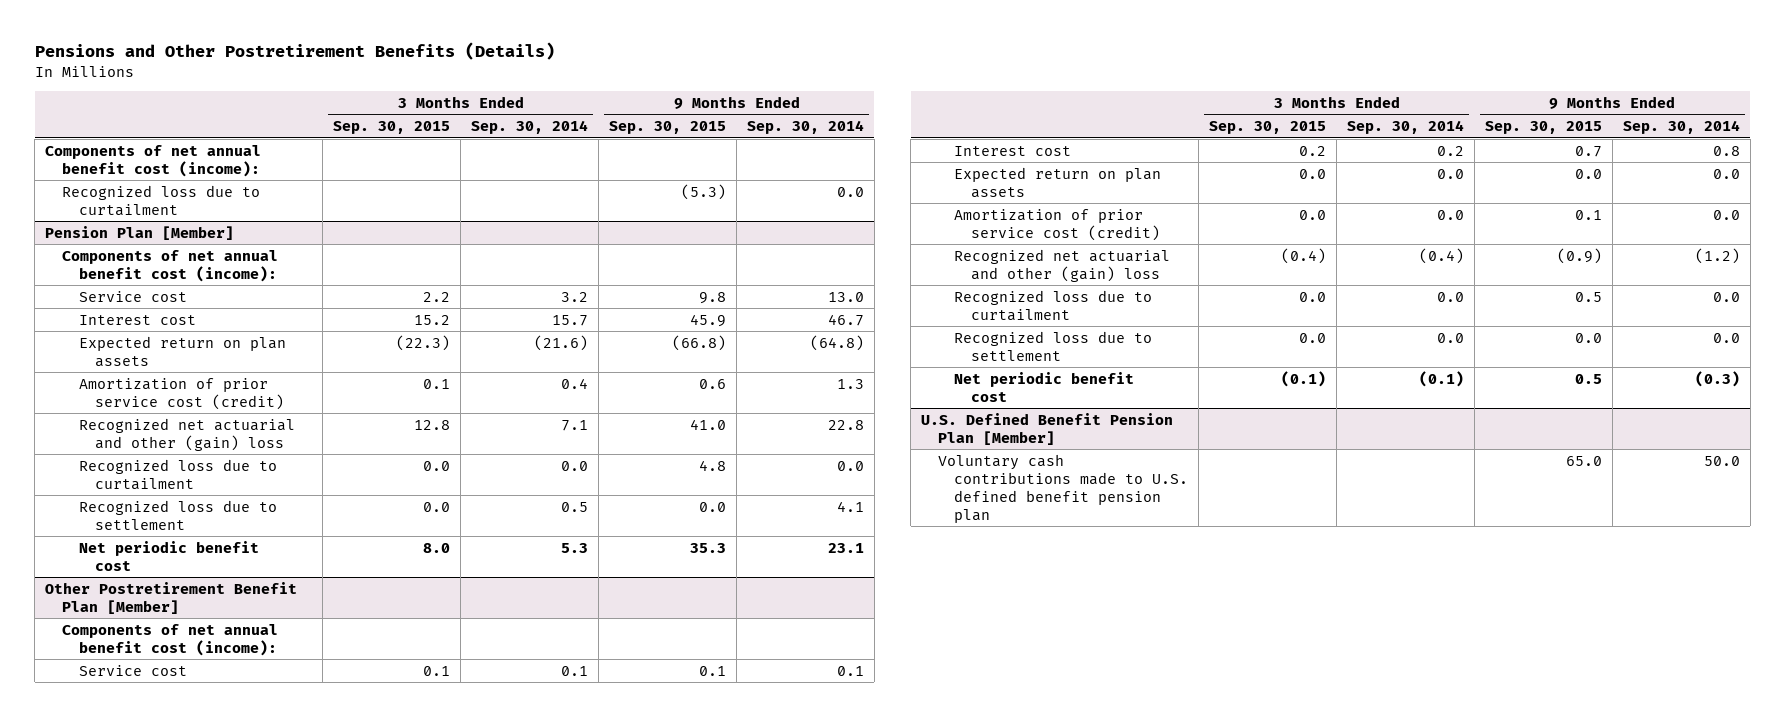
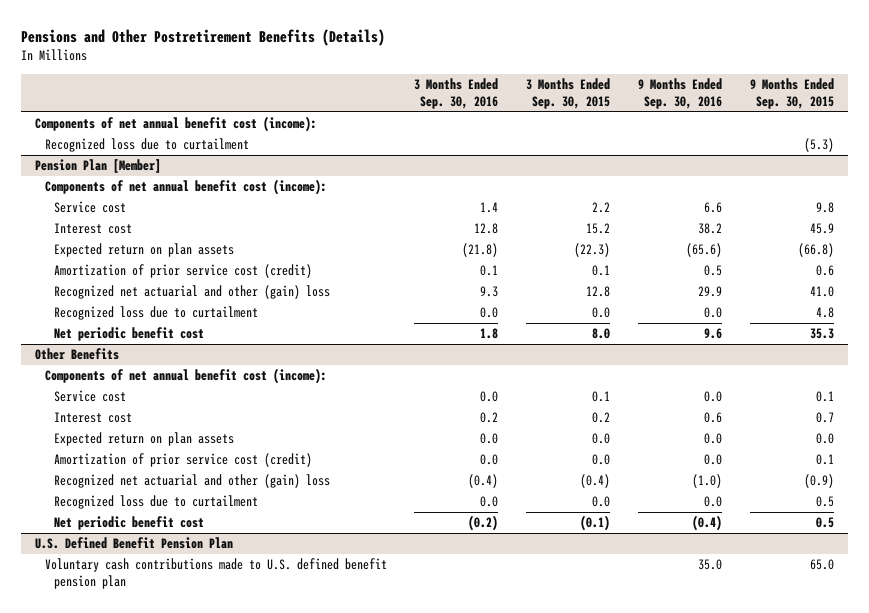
[471,120,589,135] Sep. 30, 2014 -> none
[746,120,864,135] Sep. 30, 2014 -> none
none -> [414,77,499,109] 3 Months Ended Sep. 30, 2016
none -> [638,77,723,109] 9 Months Ended Sep. 30, 2016
[78,499,277,530] Recognized loss due to settlement -> none
[45,581,298,614] Other Postretirement Benefit Plan [Member] -> [35,348,120,361] Other Benefits
[954,330,1153,361] Recognized loss due to settlement -> none
[921,412,1174,445] U.S. Defined Benefit Pension Plan [Member] -> [35,537,234,550] U.S. Defined Benefit Pension Plan

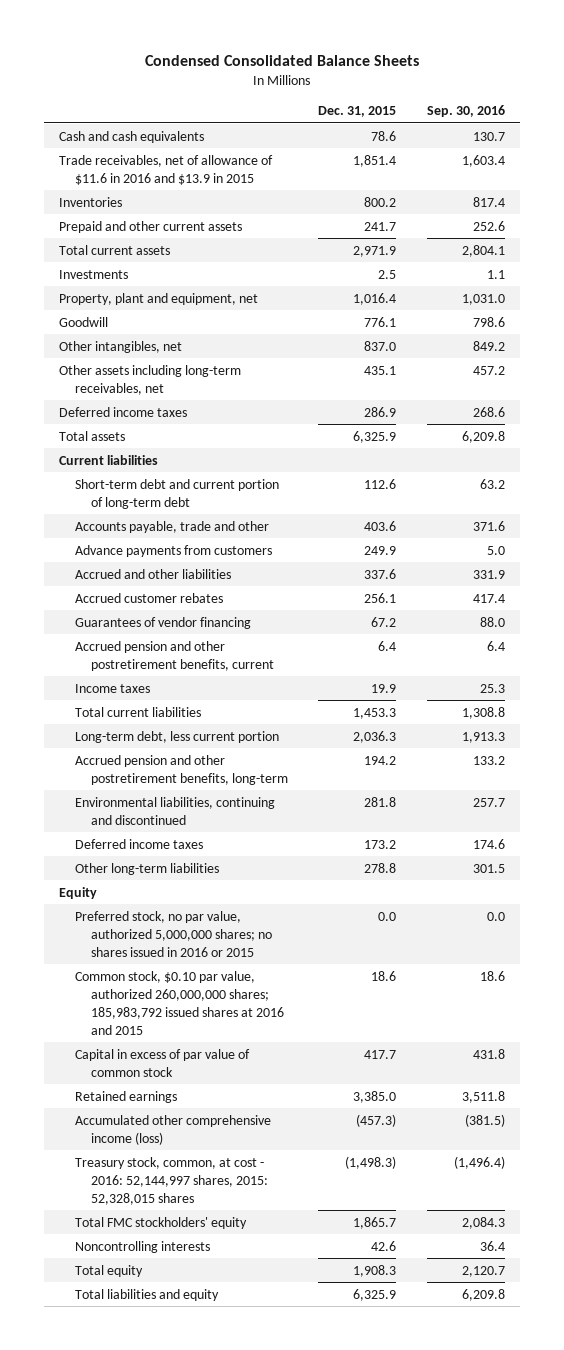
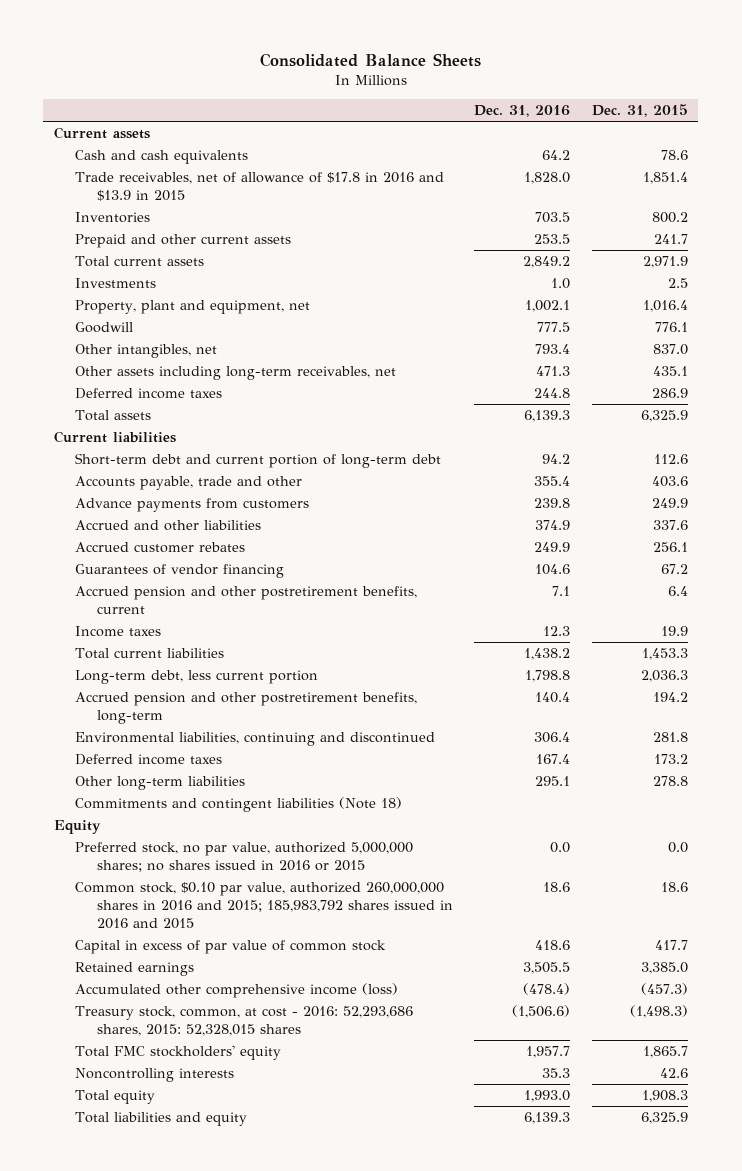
[145,54,420,66] Condensed Consolidated Balance Sheets -> [259,52,481,67] Consolidated Balance Sheets
[426,105,505,118] Sep. 30, 2016 -> none
none -> [474,105,571,118] Dec. 31, 2016
none -> [53,126,150,139] Current assets
[59,154,274,185] Trade receivables, net of allowance of $11.6 in 2016 and $13.9 in 2015 -> [75,171,445,202] Trade receivables, net of allowance of $17.8 in 2016 and $13.9 in 2015
none -> [75,796,403,812] Commitments and contingent liabilities (Note 18)
[75,970,284,1035] Common stock, $0.10 par value, authorized 260,000,000 shares; 185,983,792 issued shares at 2016 and 2015 -> [75,881,454,930] Common stock, $0.10 par value, authorized 260,000,000 shares in 2016 and 2015; 185,983,792 shares issued in 2016 and 2015
[75,1156,268,1205] Treasury stock, common, at cost - 2016: 52,144,997 shares, 2015: 52,328,015 shares -> [75,1005,414,1037] Treasury stock, common, at cost - 2016: 52,293,686 shares, 2015: 52,328,015 shares

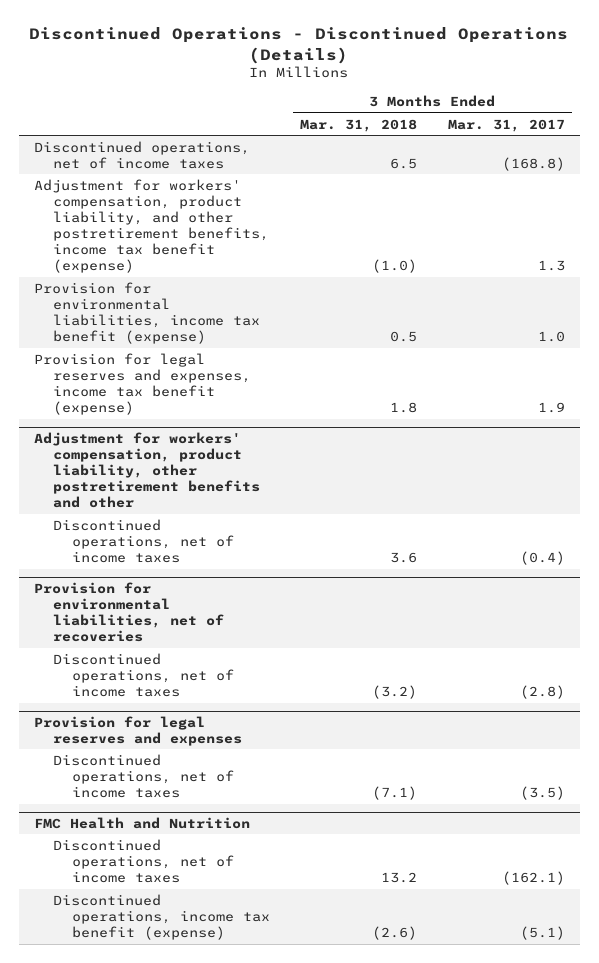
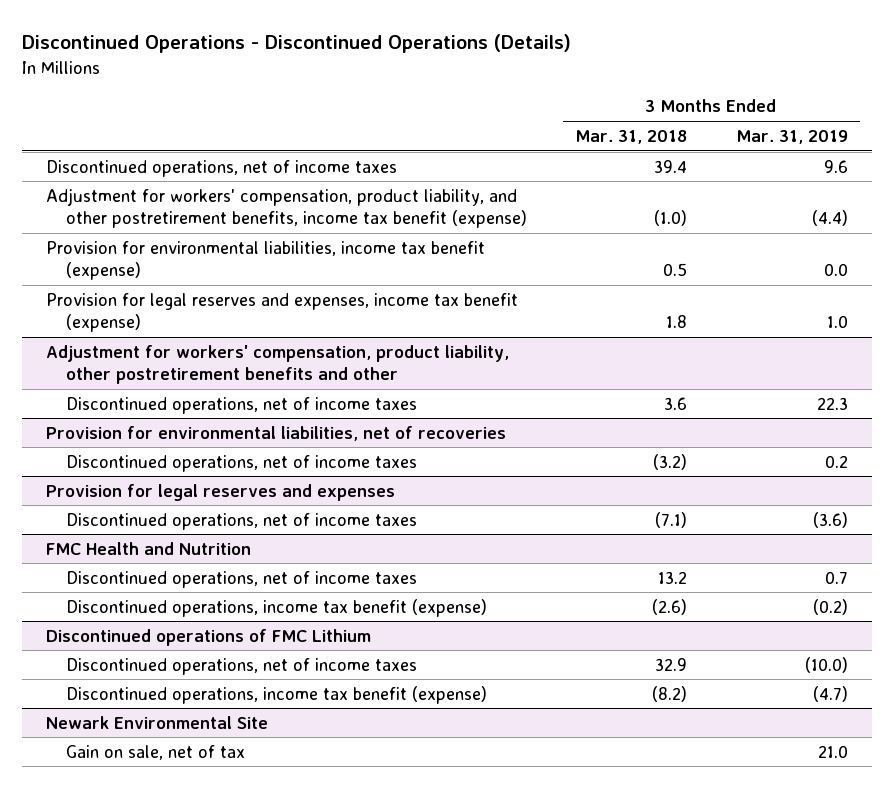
[447,118,565,132] Mar. 31, 2017 -> none
none -> [735,129,848,144] Mar. 31, 2019
[390,157,418,169] 6.5 -> [654,159,688,173] 39.4
none -> [45,628,371,646] Discontinued operations of FMC Lithium
none -> [66,657,418,675] Discontinued operations, net of income taxes
none -> [66,685,488,704] Discontinued operations, income tax benefit (expense)
none -> [45,715,268,729] Newark Environmental Site
none -> [66,744,246,760] Gain on sale, net of tax

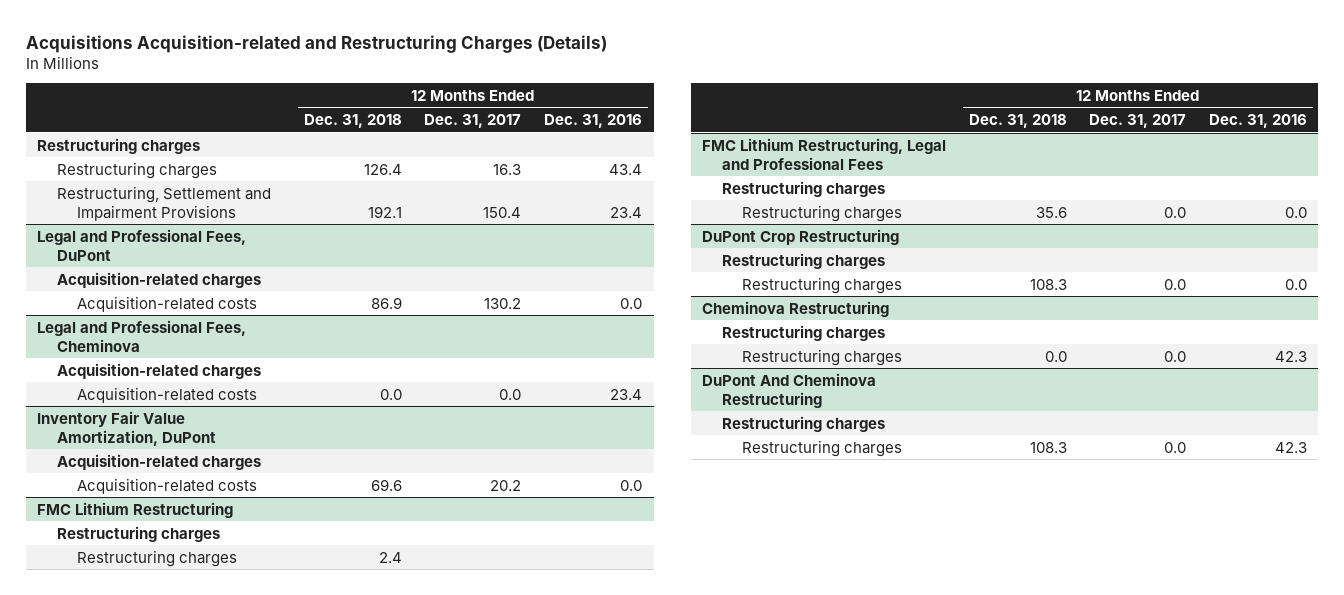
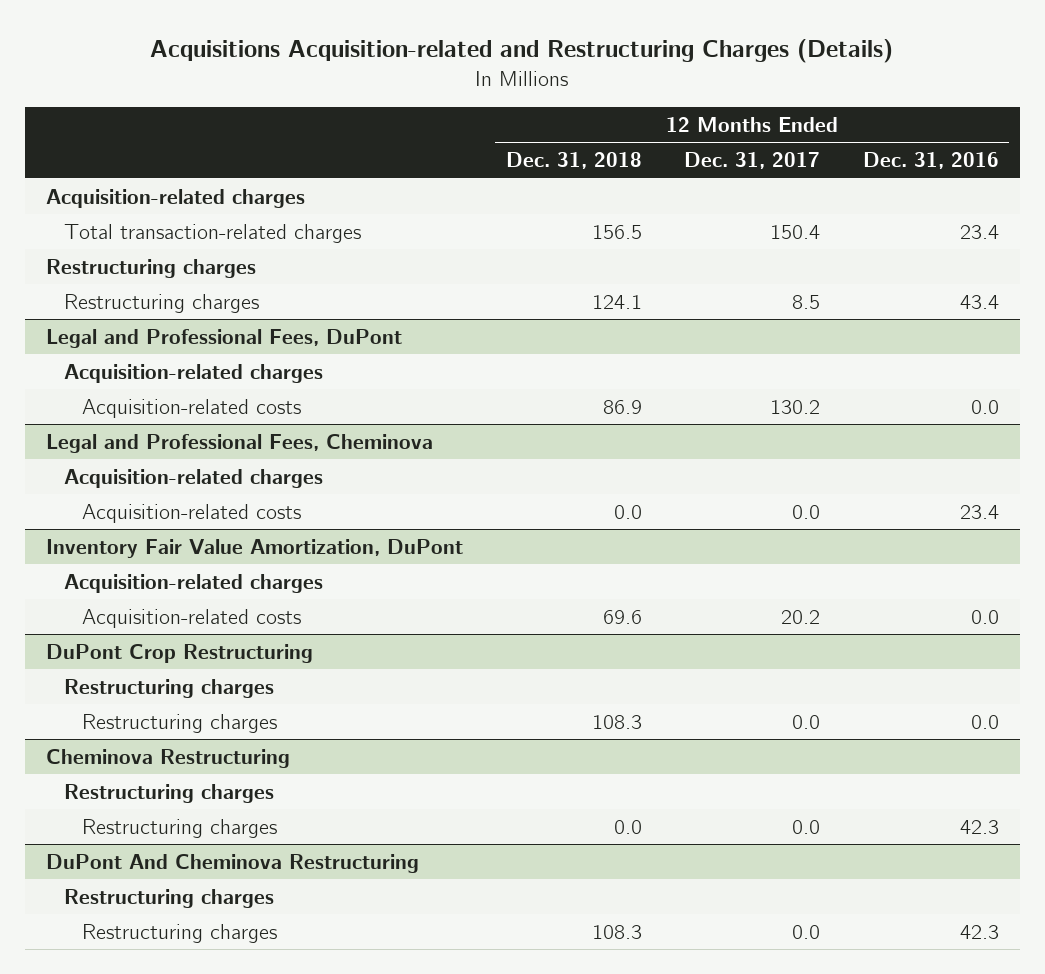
none -> [46,188,306,208] Acquisition-related charges
none -> [63,223,361,243] Total transaction-related charges
[57,185,272,221] Restructuring, Settlement and Impairment Provisions -> none
[363,163,402,175] 126.4 -> [591,294,642,309] 124.1
[493,163,522,175] 16.3 -> [792,294,821,309] 8.5
[37,501,234,518] FMC Lithium Restructuring -> none
[57,525,221,542] Restructuring charges -> none
[77,549,238,567] Restructuring charges -> none
[701,137,946,170] FMC Lithium Restructuring, Legal and Professional Fees -> none
[721,180,885,197] Restructuring charges -> none
[741,204,902,222] Restructuring charges -> none

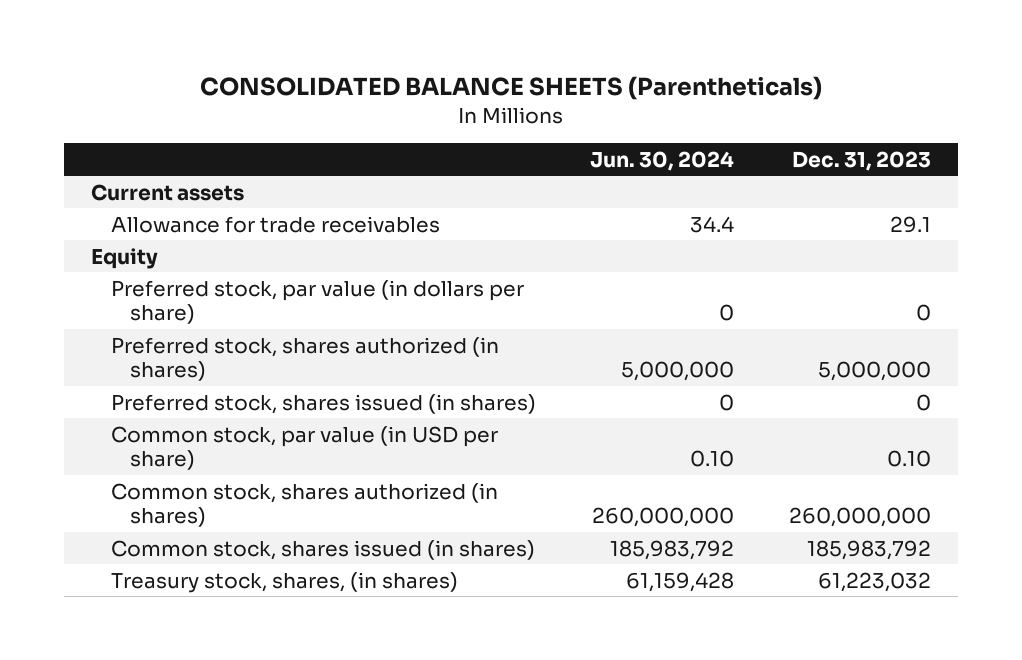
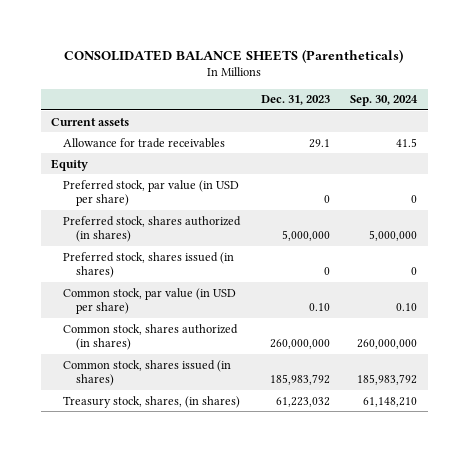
[590,150,735,171] Jun. 30, 2024 -> none
none -> [350,95,419,107] Sep. 30, 2024
[110,279,524,325] Preferred stock, par value (in dollars per share) -> [63,179,240,207] Preferred stock, par value (in USD per share)

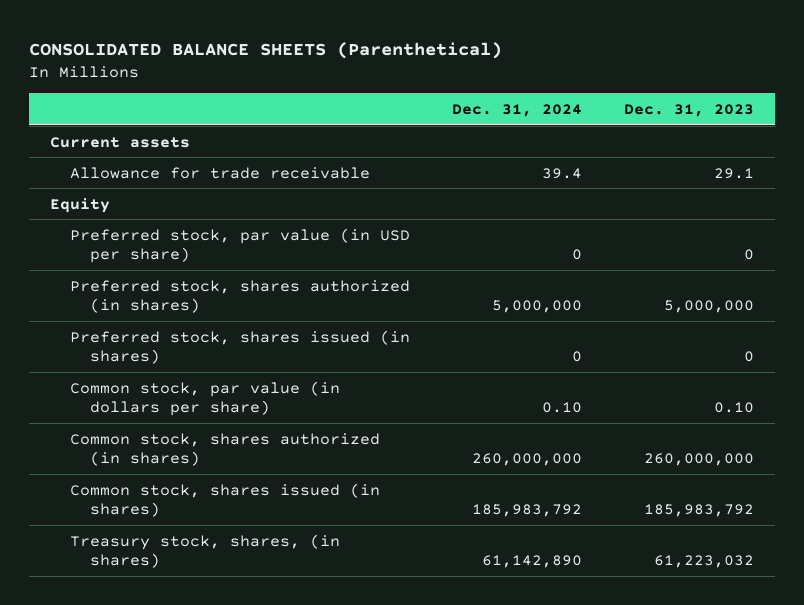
[64,48,404,63] CONSOLIDATED BALANCE SHEETS (Parentheticals) -> [28,41,502,59] CONSOLIDATED BALANCE SHEETS (Parenthetical)
[350,95,419,107] Sep. 30, 2024 -> none
none -> [451,104,582,118] Dec. 31, 2024
[63,137,226,148] Allowance for trade receivables -> [69,166,370,179] Allowance for trade receivable
[63,287,237,315] Common stock, par value (in USD per share) -> [69,380,340,417] Common stock, par value (in dollars per share)

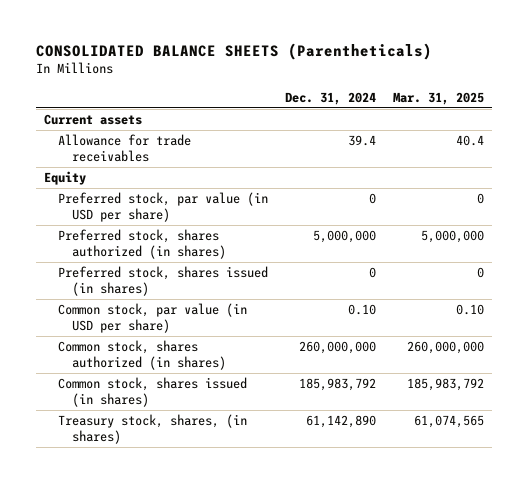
[28,41,502,59] CONSOLIDATED BALANCE SHEETS (Parenthetical) -> [35,42,432,60] CONSOLIDATED BALANCE SHEETS (Parentheticals)
[623,104,754,118] Dec. 31, 2023 -> none
none -> [392,91,484,105] Mar. 31, 2025
[69,166,370,179] Allowance for trade receivable -> [58,134,192,163] Allowance for trade receivables
[69,380,340,417] Common stock, par value (in dollars per share) -> [58,303,248,334] Common stock, par value (in USD per share)

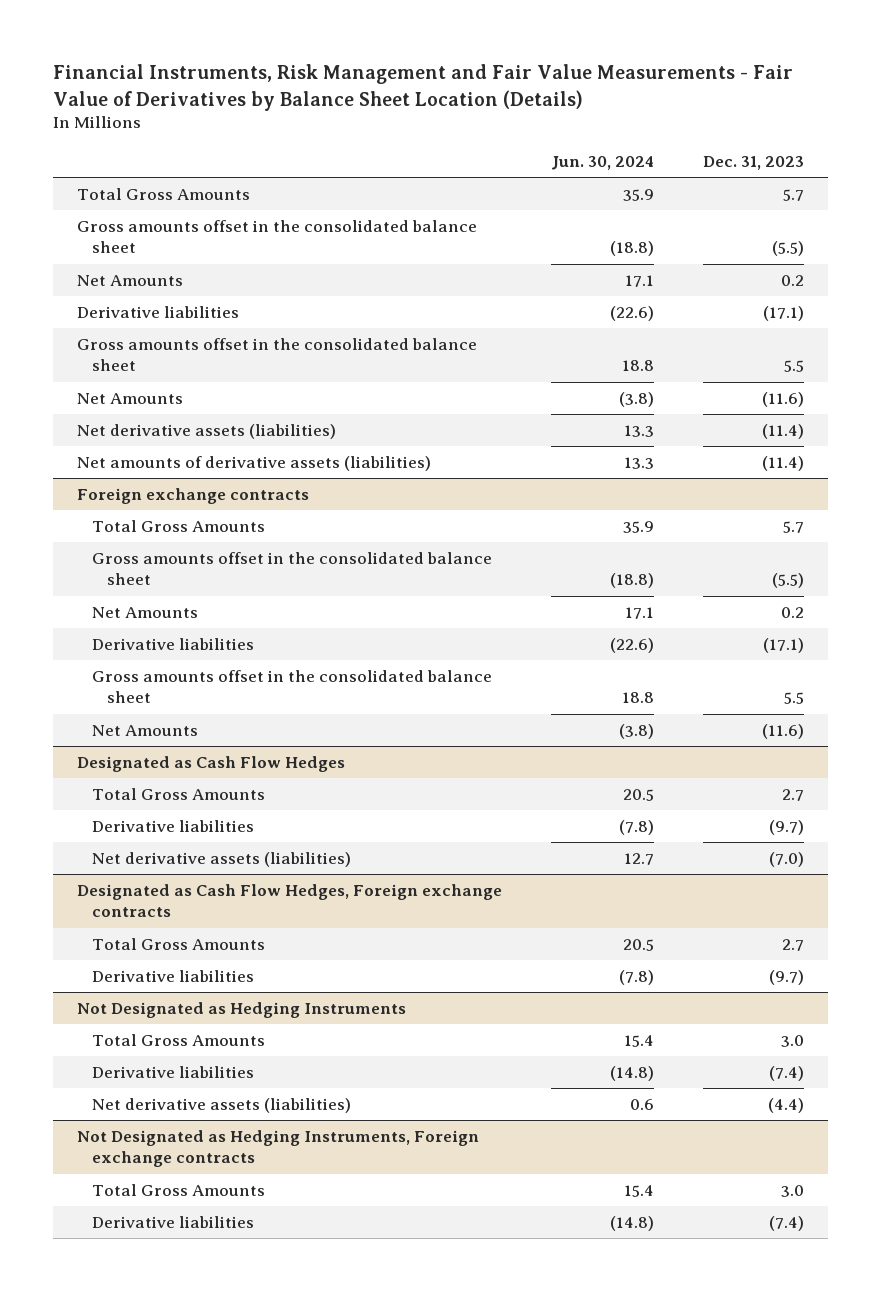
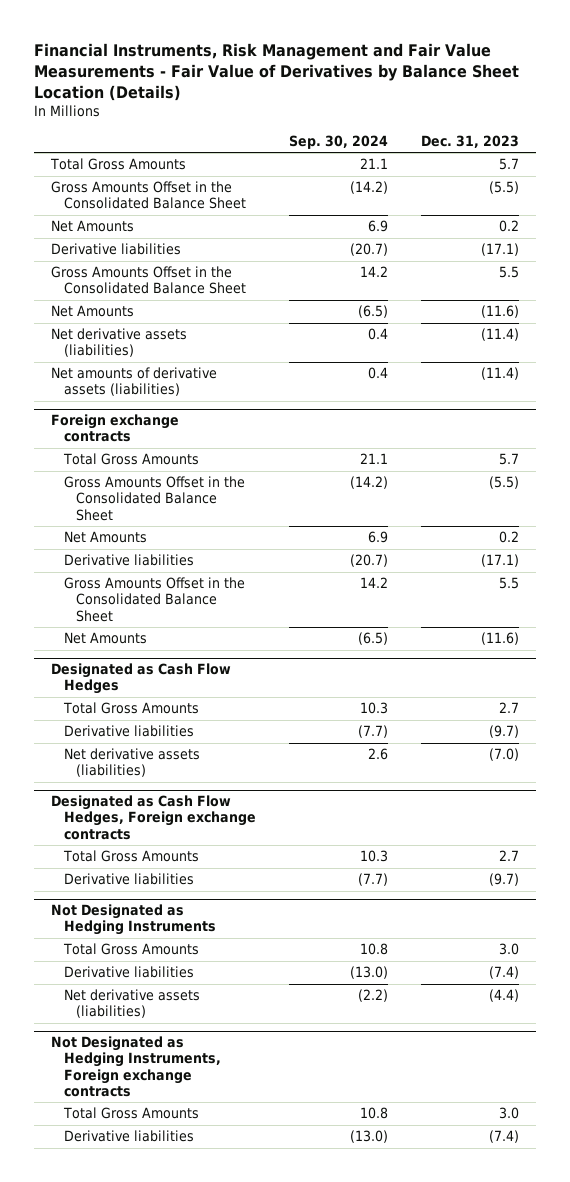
[551,156,655,171] Jun. 30, 2024 -> none
none -> [288,135,388,150] Sep. 30, 2024
[77,219,478,254] Gross amounts offset in the consolidated balance sheet -> [51,181,246,210] Gross Amounts Offset in the Consolidated Balance Sheet
[77,337,478,372] Gross amounts offset in the consolidated balance sheet -> [51,266,246,295] Gross Amounts Offset in the Consolidated Balance Sheet
[92,551,493,586] Gross amounts offset in the consolidated balance sheet -> [63,476,245,521] Gross Amounts Offset in the Consolidated Balance Sheet
[92,669,493,704] Gross amounts offset in the consolidated balance sheet -> [63,577,245,622] Gross Amounts Offset in the Consolidated Balance Sheet

